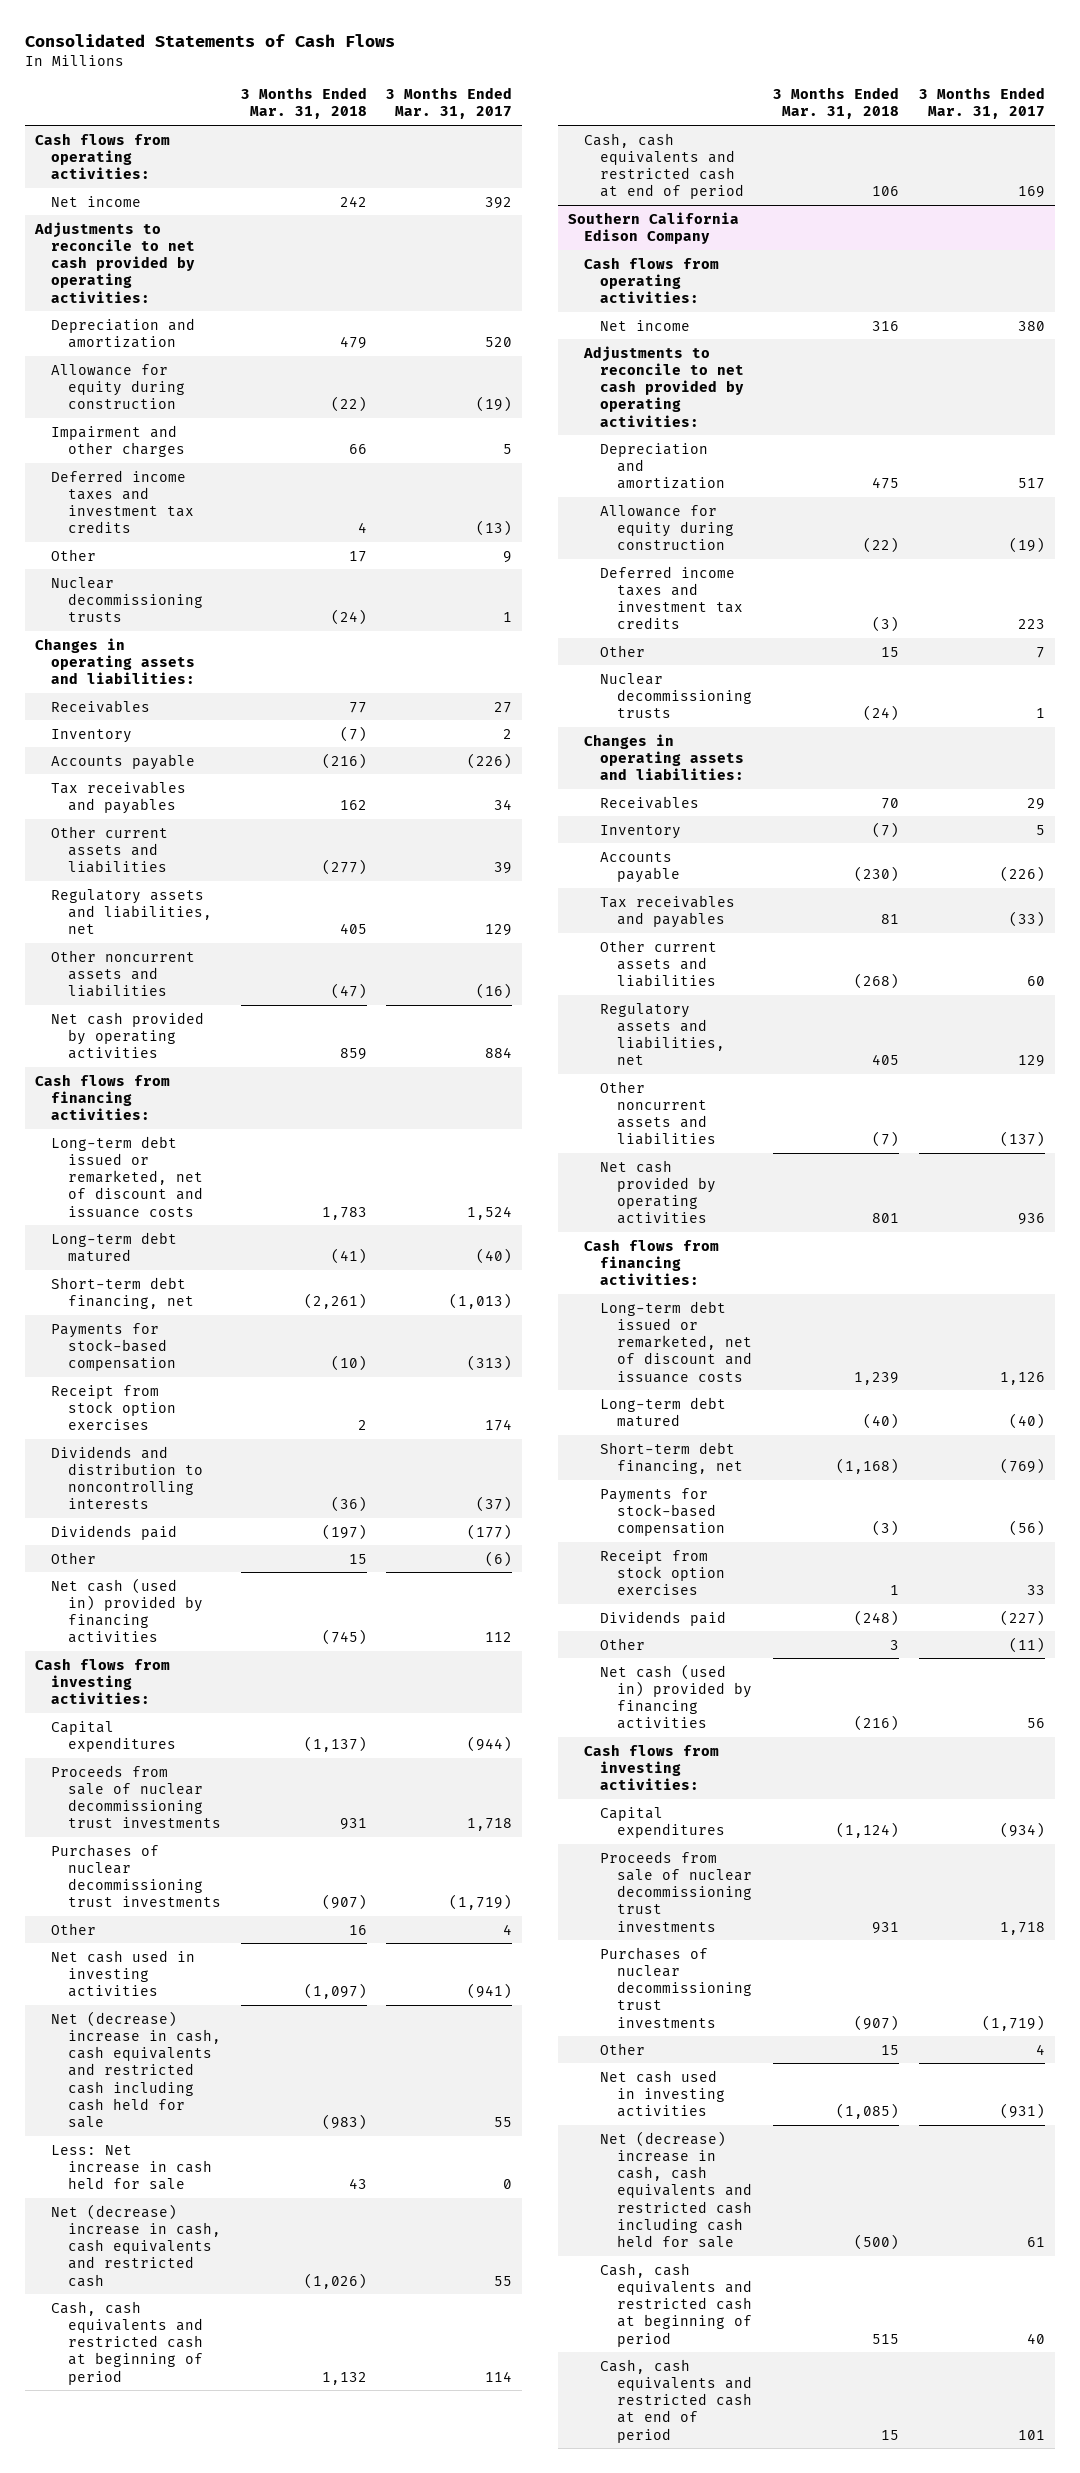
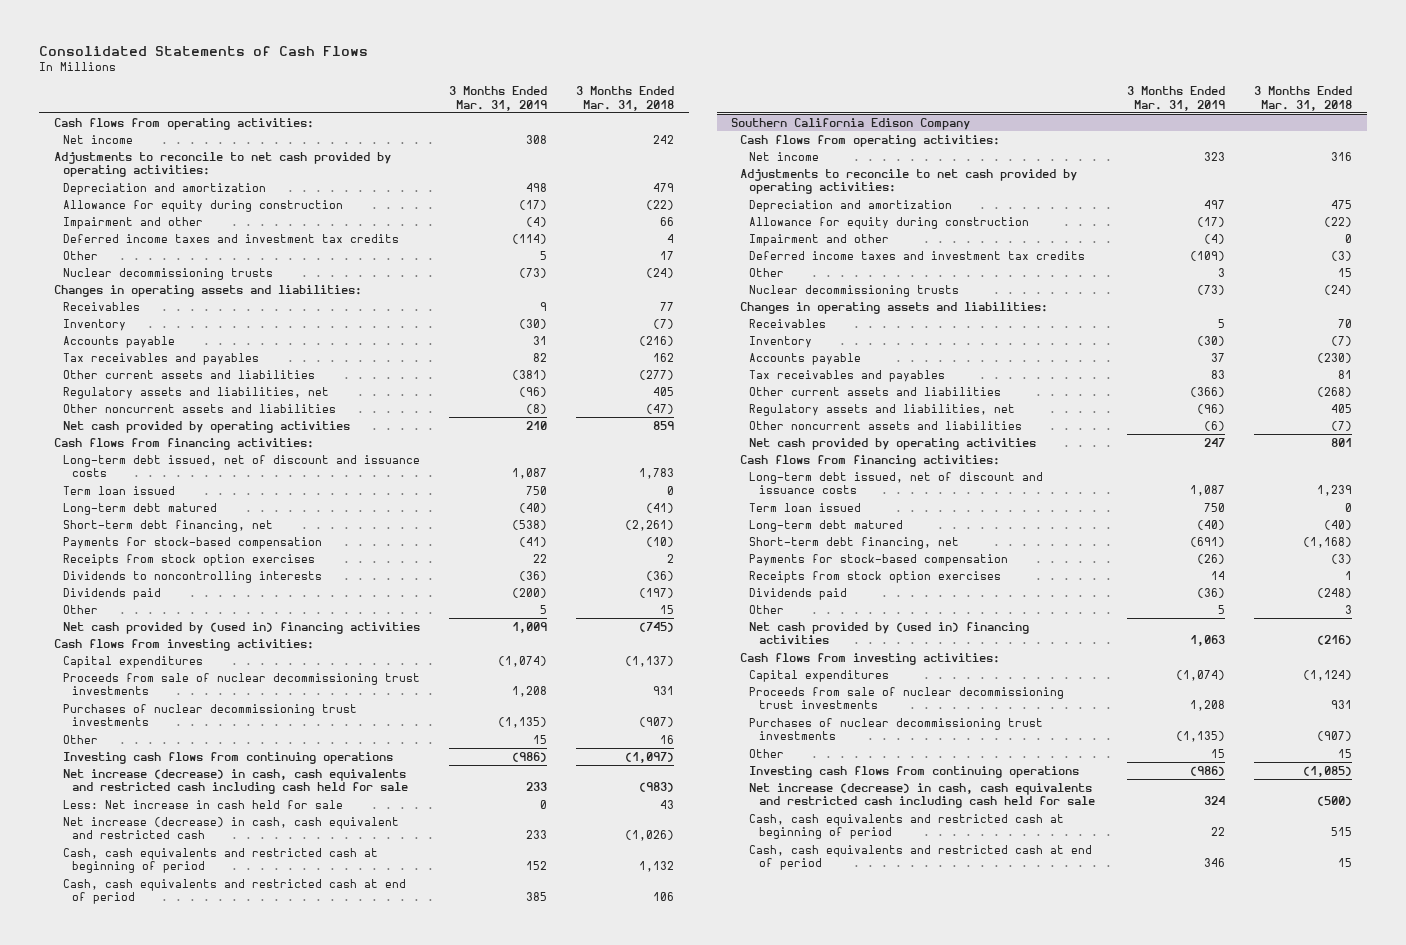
[386,87,513,120] 3 Months Ended Mar. 31, 2017 -> none
none -> [448,86,547,111] 3 Months Ended Mar. 31, 2019
[51,424,185,457] Impairment and other charges -> [62,216,203,229] Impairment and other
[51,1135,203,1218] Long-term debt issued or remarketed, net of discount and issuance costs -> [62,454,420,478] Long-term debt issued, net of discount and issuance costs
none -> [62,485,175,495] Term loan issued
[51,1384,176,1431] Receipt from stock option exercises -> [62,553,315,566] Receipts from stock option exercises
[51,1445,203,1510] Dividends and distribution to noncontrolling interests -> [62,570,322,583] Dividends to noncontrolling interests
[51,1577,203,1644] Net cash (used in) provided by financing activities -> [62,621,420,634] Net cash provided by (used in) financing activities
[51,1949,196,1998] Net cash used in investing activities -> [62,751,393,764] Investing cash flows from continuing operations
[51,2010,221,2129] Net (decrease) increase in cash, cash equivalents and restricted cash including cash held for sale -> [62,768,408,795] Net increase (decrease) in cash, cash equivalents and restricted cash including cash held for sale
[51,2203,221,2287] Net (decrease) increase in cash, cash equivalents and restricted cash -> [62,816,399,840] Net increase (decrease) in cash, cash equivalent and restricted cash
none -> [749,233,890,246] Impairment and other
[600,1300,752,1383] Long-term debt issued or remarketed, net of discount and issuance costs -> [749,471,1044,495] Long-term debt issued, net of discount and issuance costs
none -> [749,502,862,512] Term loan issued
[600,1549,725,1596] Receipt from stock option exercises -> [749,570,1002,583] Receipts from stock option exercises
[600,1663,752,1730] Net cash (used in) provided by financing activities -> [749,621,1030,645] Net cash provided by (used in) financing activities
[600,2069,725,2118] Net cash used in investing activities -> [749,765,1080,778] Investing cash flows from continuing operations
[600,2130,752,2249] Net (decrease) increase in cash, cash equivalents and restricted cash including cash held for sale -> [749,782,1095,809] Net increase (decrease) in cash, cash equivalents and restricted cash including cash held for sale

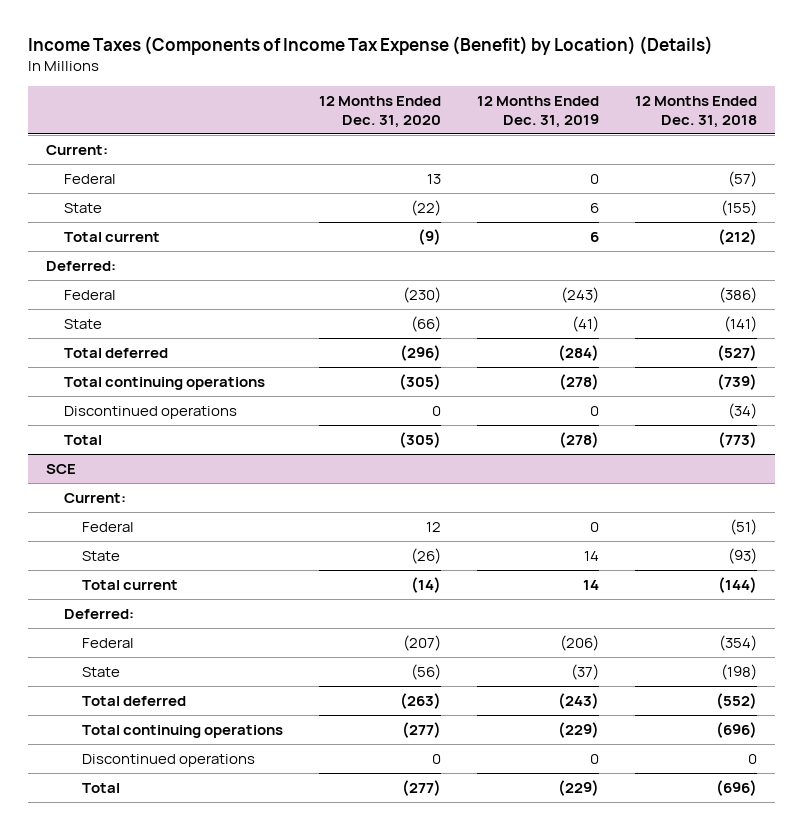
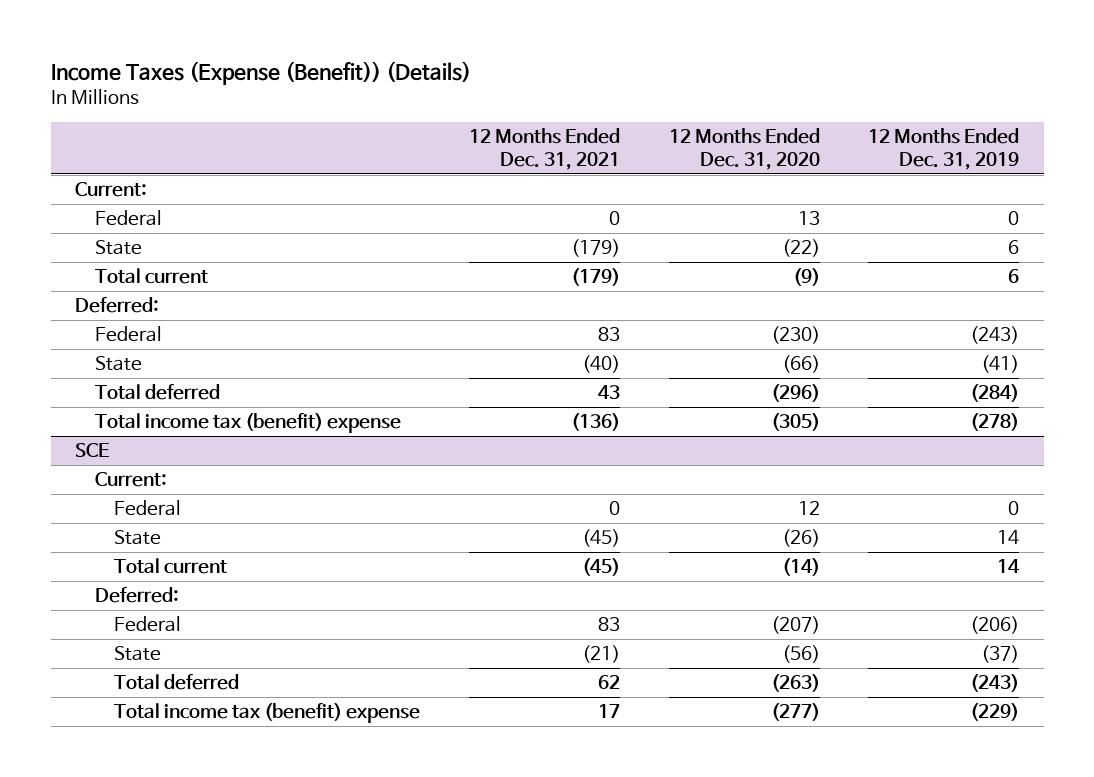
[27,35,713,55] Income Taxes (Components of Income Tax Expense (Benefit) by Location) (Details) -> [50,60,471,85] Income Taxes (Expense (Benefit)) (Details)
[634,95,757,128] 12 Months Ended Dec. 31, 2018 -> none
none -> [468,128,620,170] 12 Months Ended Dec. 31, 2021
[63,405,237,419] Discontinued operations -> none
[63,434,102,445] Total -> none
[63,376,265,390] Total continuing operations -> [94,413,401,434] Total income tax (benefit) expense
[82,753,256,767] Discontinued operations -> none
[82,782,121,793] Total -> none
[82,724,284,738] Total continuing operations -> [114,703,421,724] Total income tax (benefit) expense

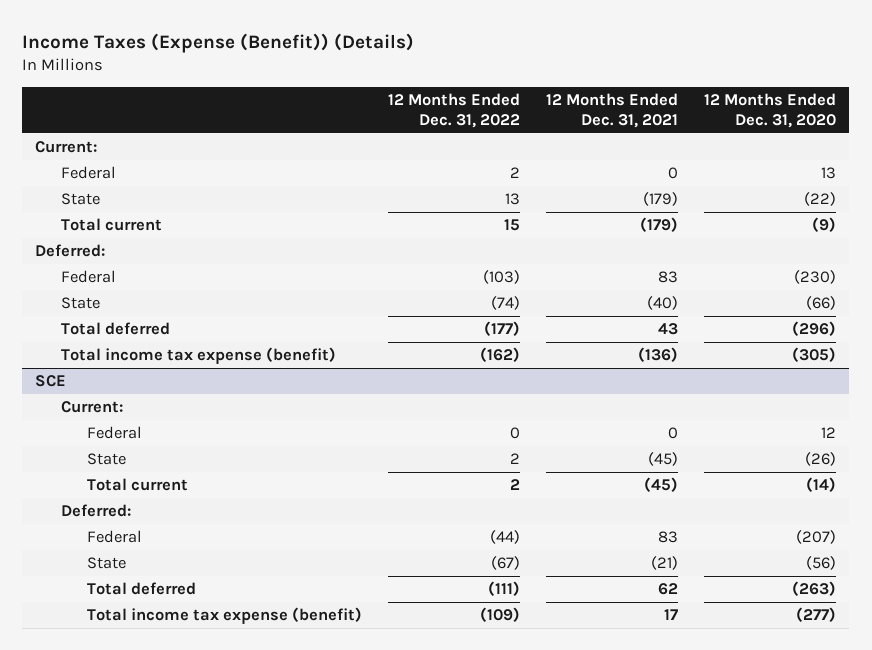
[868,128,1020,170] 12 Months Ended Dec. 31, 2019 -> none
none -> [388,93,521,128] 12 Months Ended Dec. 31, 2022
[94,413,401,434] Total income tax (benefit) expense -> [61,347,337,365] Total income tax expense (benefit)
[114,703,421,724] Total income tax (benefit) expense -> [87,607,363,625] Total income tax expense (benefit)

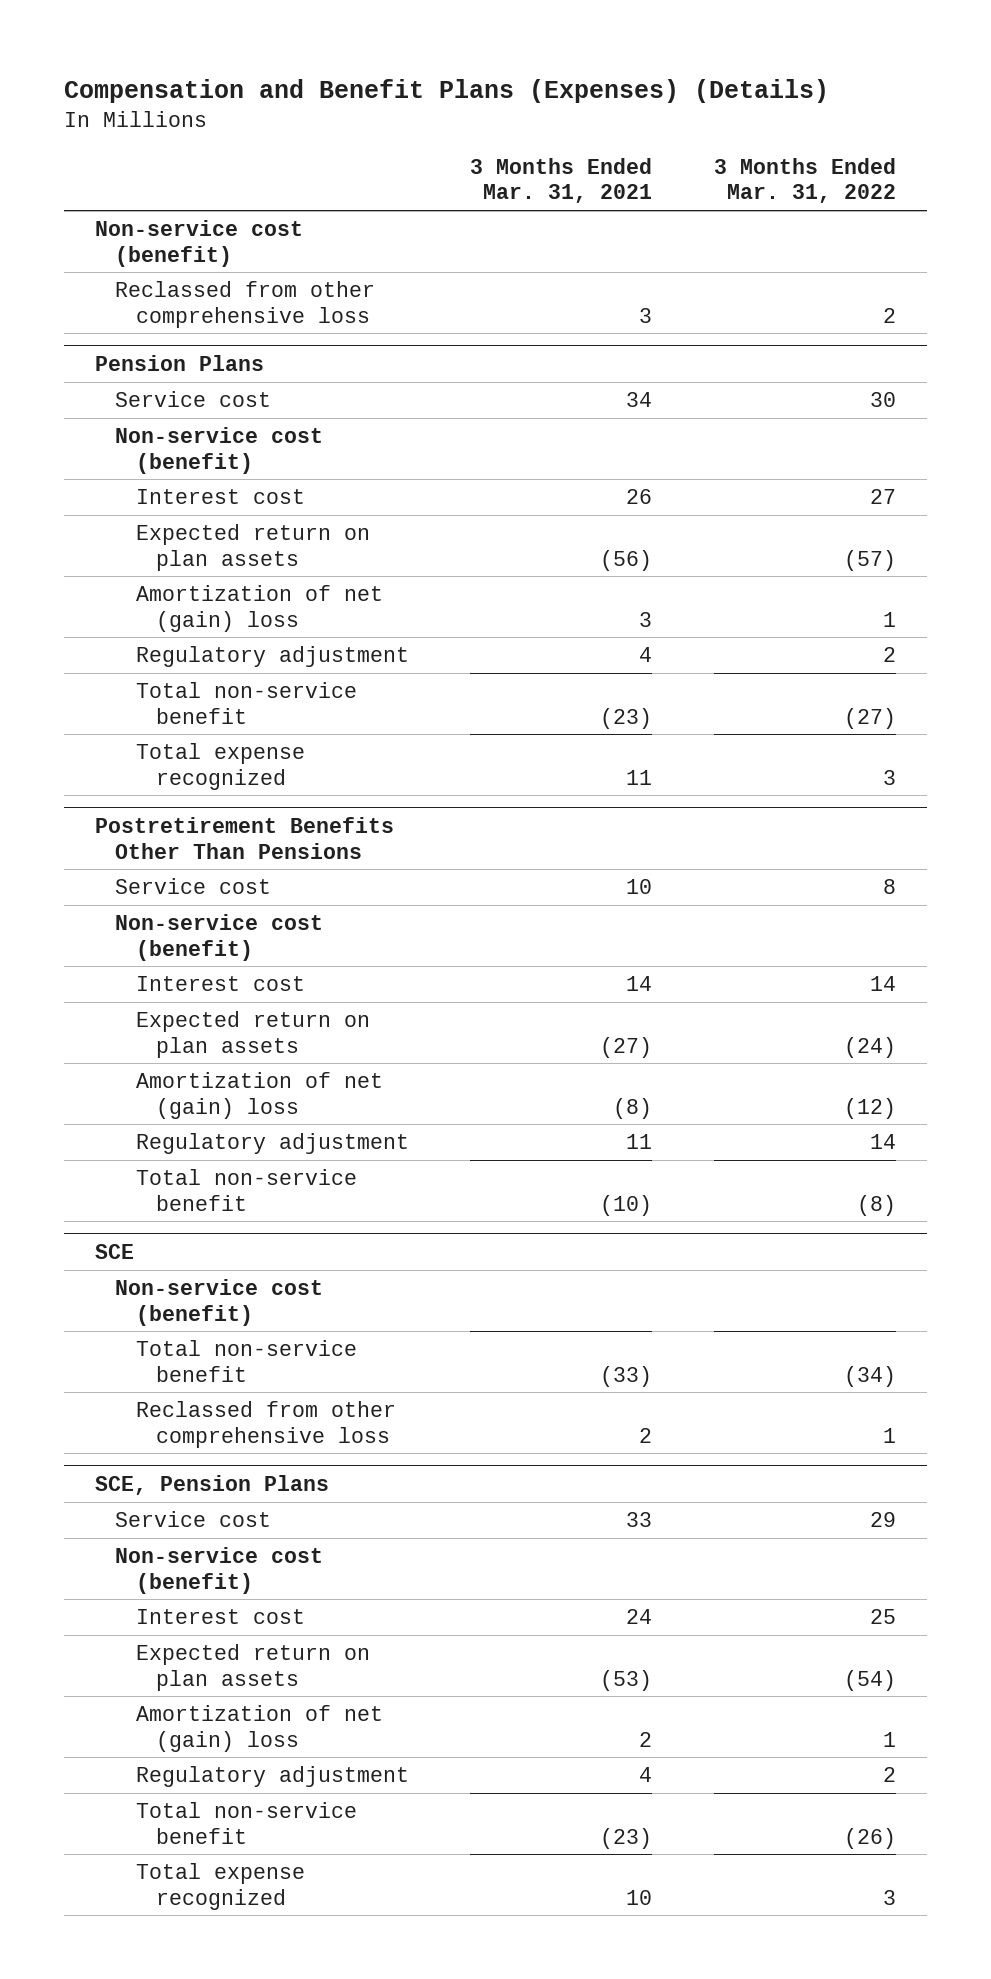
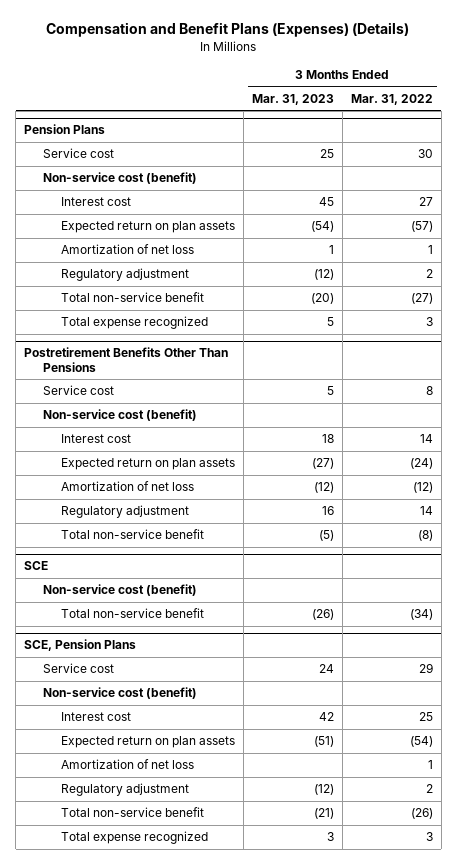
[470,157,653,204] 3 Months Ended Mar. 31, 2021 -> none
none -> [252,93,335,105] Mar. 31, 2023
[94,220,303,267] Non-service cost (benefit) -> none
[115,281,376,328] Reclassed from other comprehensive loss -> none
[135,585,383,632] Amortization of net (gain) loss -> [61,244,195,255] Amortization of net loss
[135,1072,383,1119] Amortization of net (gain) loss -> [61,481,195,492] Amortization of net loss
[135,1401,396,1448] Reclassed from other comprehensive loss -> none
[135,1705,383,1752] Amortization of net (gain) loss -> [61,759,195,770] Amortization of net loss

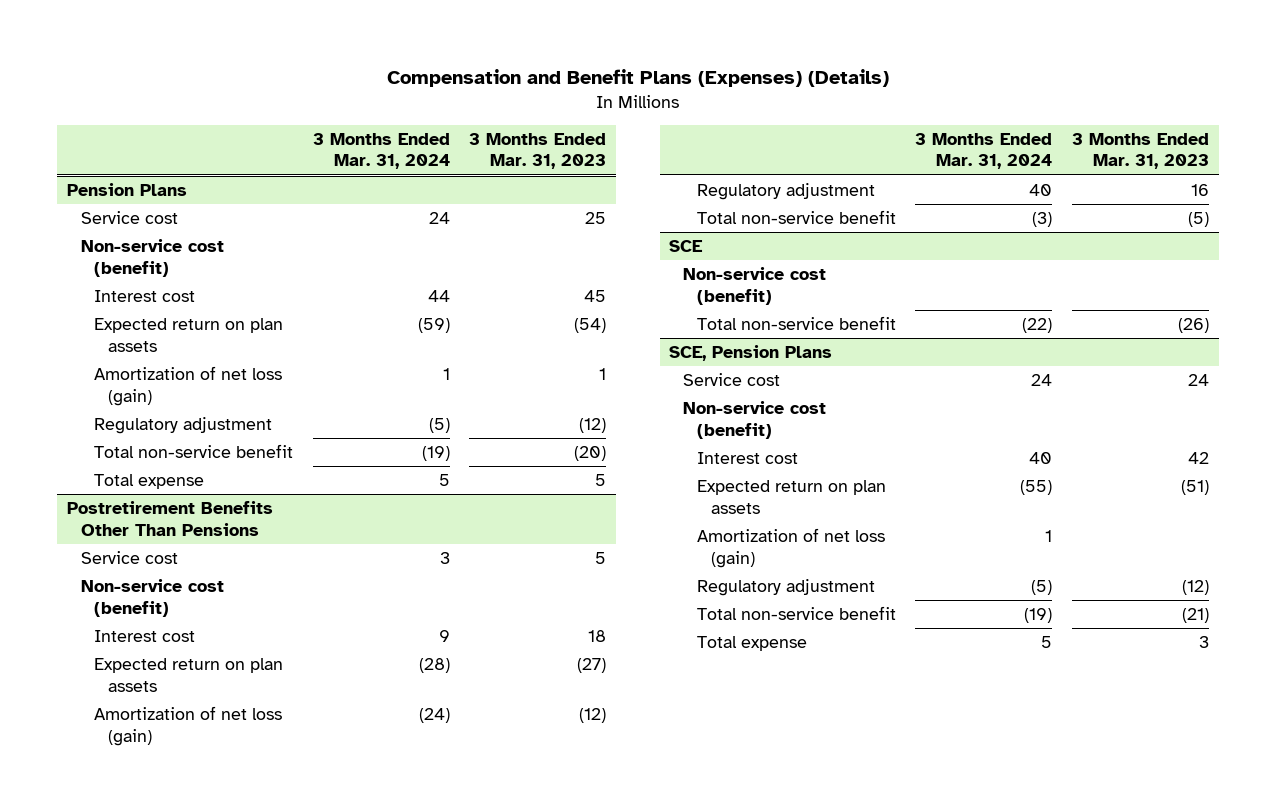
[350,93,433,105] Mar. 31, 2022 -> none
none -> [312,132,450,170] 3 Months Ended Mar. 31, 2024
[61,244,195,255] Amortization of net loss -> [94,365,283,406] Amortization of net loss (gain)
[61,316,209,330] Total expense recognized -> [94,473,205,489] Total expense
[61,481,195,492] Amortization of net loss -> [94,705,283,746] Amortization of net loss (gain)
[61,759,195,770] Amortization of net loss -> [696,527,885,568] Amortization of net loss (gain)
[61,831,209,845] Total expense recognized -> [696,635,807,651] Total expense

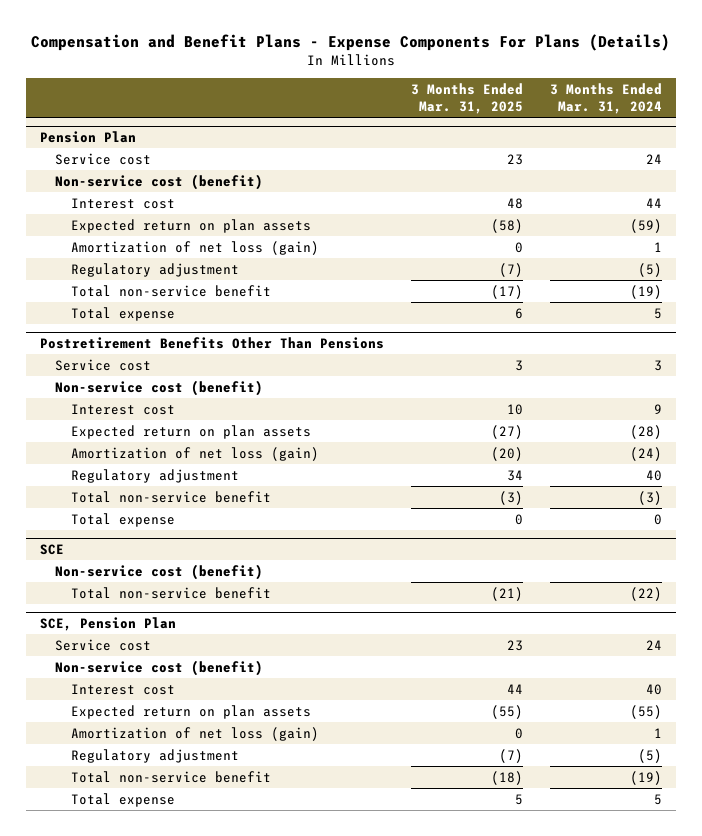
[386,69,889,88] Compensation and Benefit Plans (Expenses) (Details) -> [30,34,670,52] Compensation and Benefit Plans - Expense Components For Plans (Details)
[469,132,607,170] 3 Months Ended Mar. 31, 2023 -> none
none -> [410,83,523,114] 3 Months Ended Mar. 31, 2025
[66,182,187,196] Pension Plans -> [39,130,136,143] Pension Plan
none -> [71,512,176,527] Total expense
[669,344,833,361] SCE, Pension Plans -> [39,616,176,631] SCE, Pension Plan

